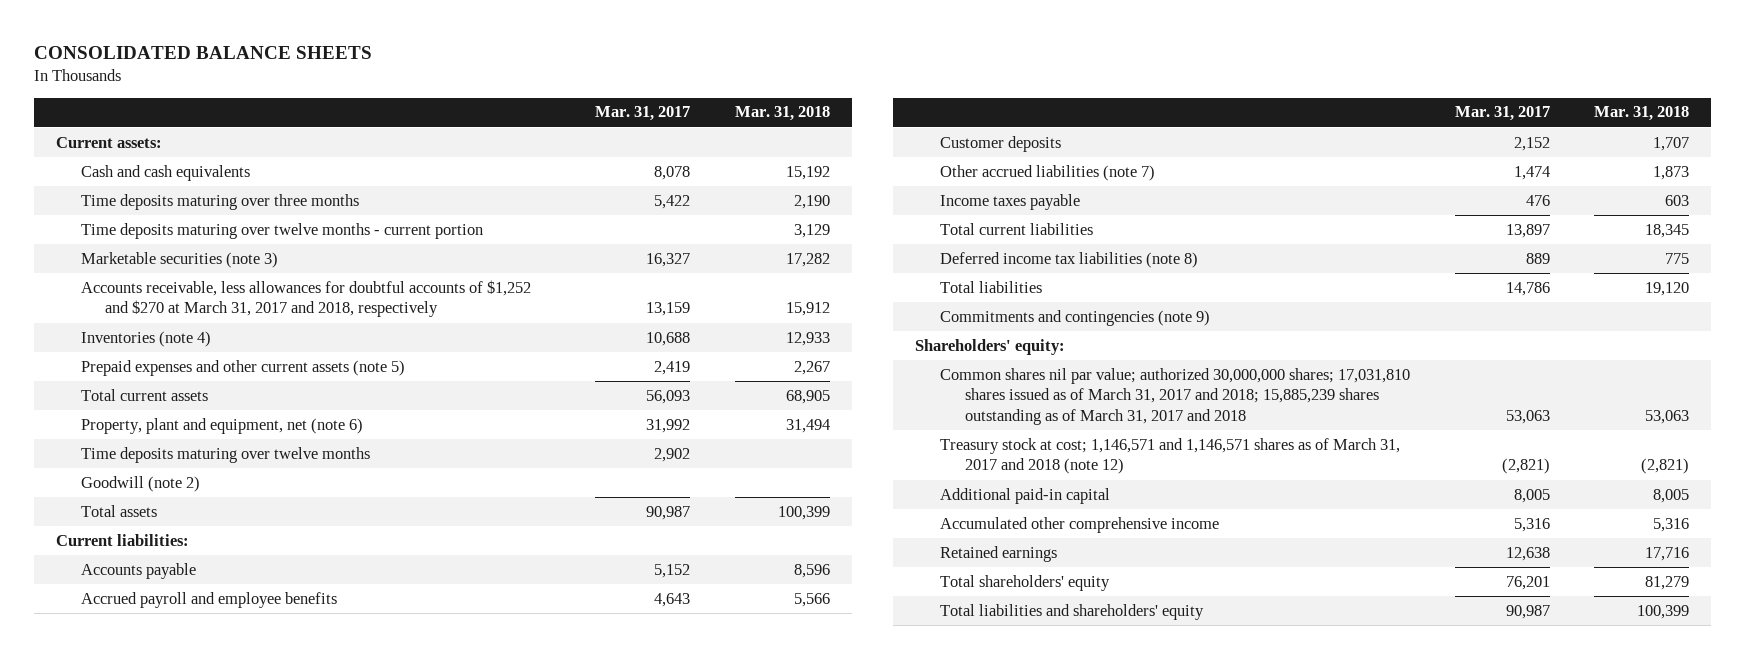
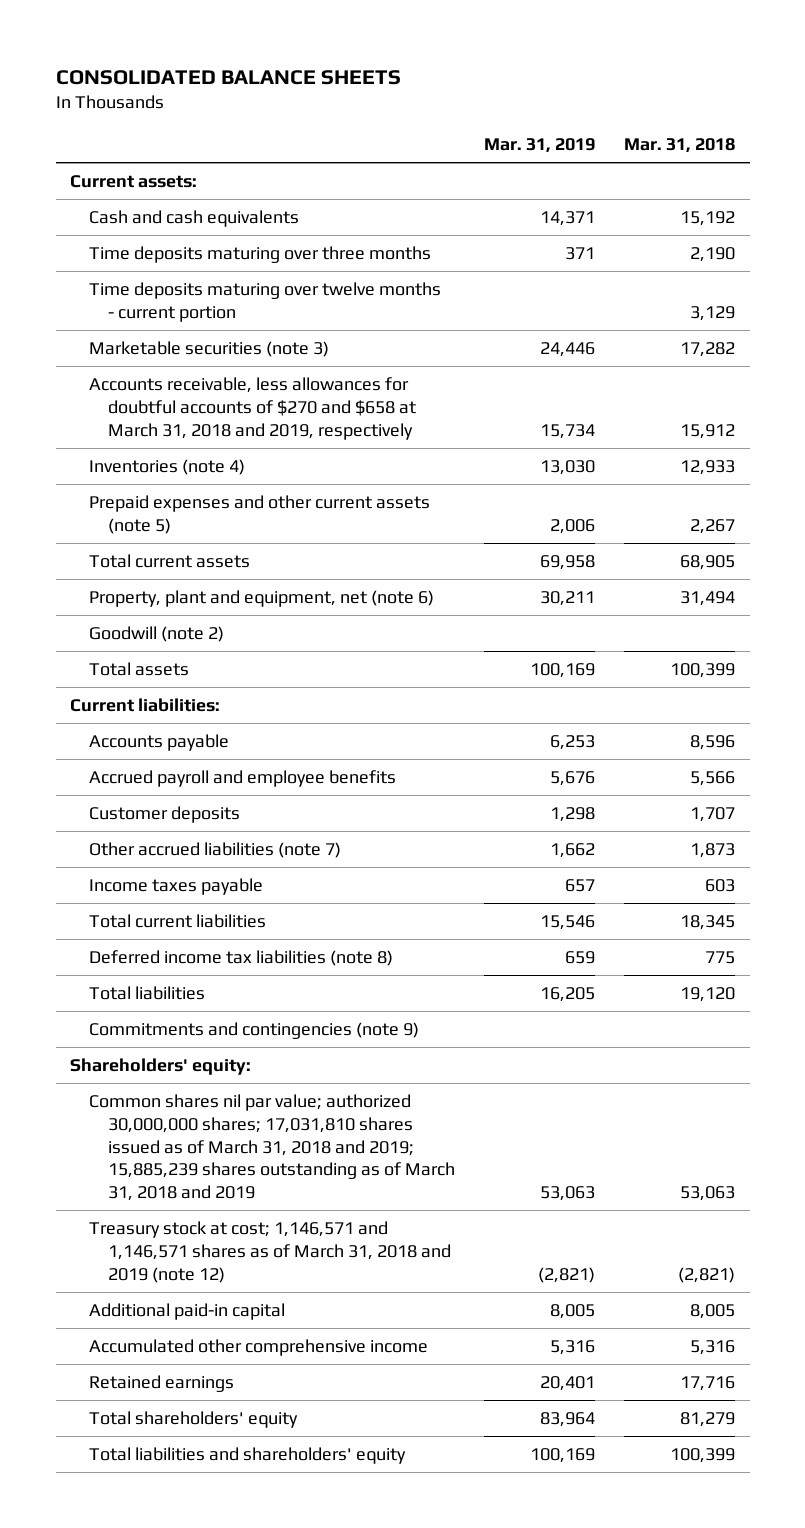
[595,106,691,122] Mar. 31, 2017 -> none
none -> [484,138,596,154] Mar. 31, 2019
[80,279,531,318] Accounts receivable, less allowances for doubtful accounts of $1,252 and $270 at March 31, 2017 and 2018, respectively -> [89,376,416,440] Accounts receivable, less allowances for doubtful accounts of $270 and $658 at March 31, 2018 and 2019, respectively
[80,446,370,463] Time deposits maturing over twelve months -> none
[940,367,1411,426] Common shares nil par value; authorized 30,000,000 shares; 17,031,810 shares issued as of March 31, 2017 and 2018; 15,885,239 shares outstanding as of March 31, 2017 and 2018 -> [89,1093,455,1202] Common shares nil par value; authorized 30,000,000 shares; 17,031,810 shares issued as of March 31, 2018 and 2019; 15,885,239 shares outstanding as of March 31, 2018 and 2019
[940,437,1401,475] Treasury stock at cost; 1,146,571 and 1,146,571 shares as of March 31, 2017 and 2018 (note 12) -> [89,1220,451,1283] Treasury stock at cost; 1,146,571 and 1,146,571 shares as of March 31, 2018 and 2019 (note 12)

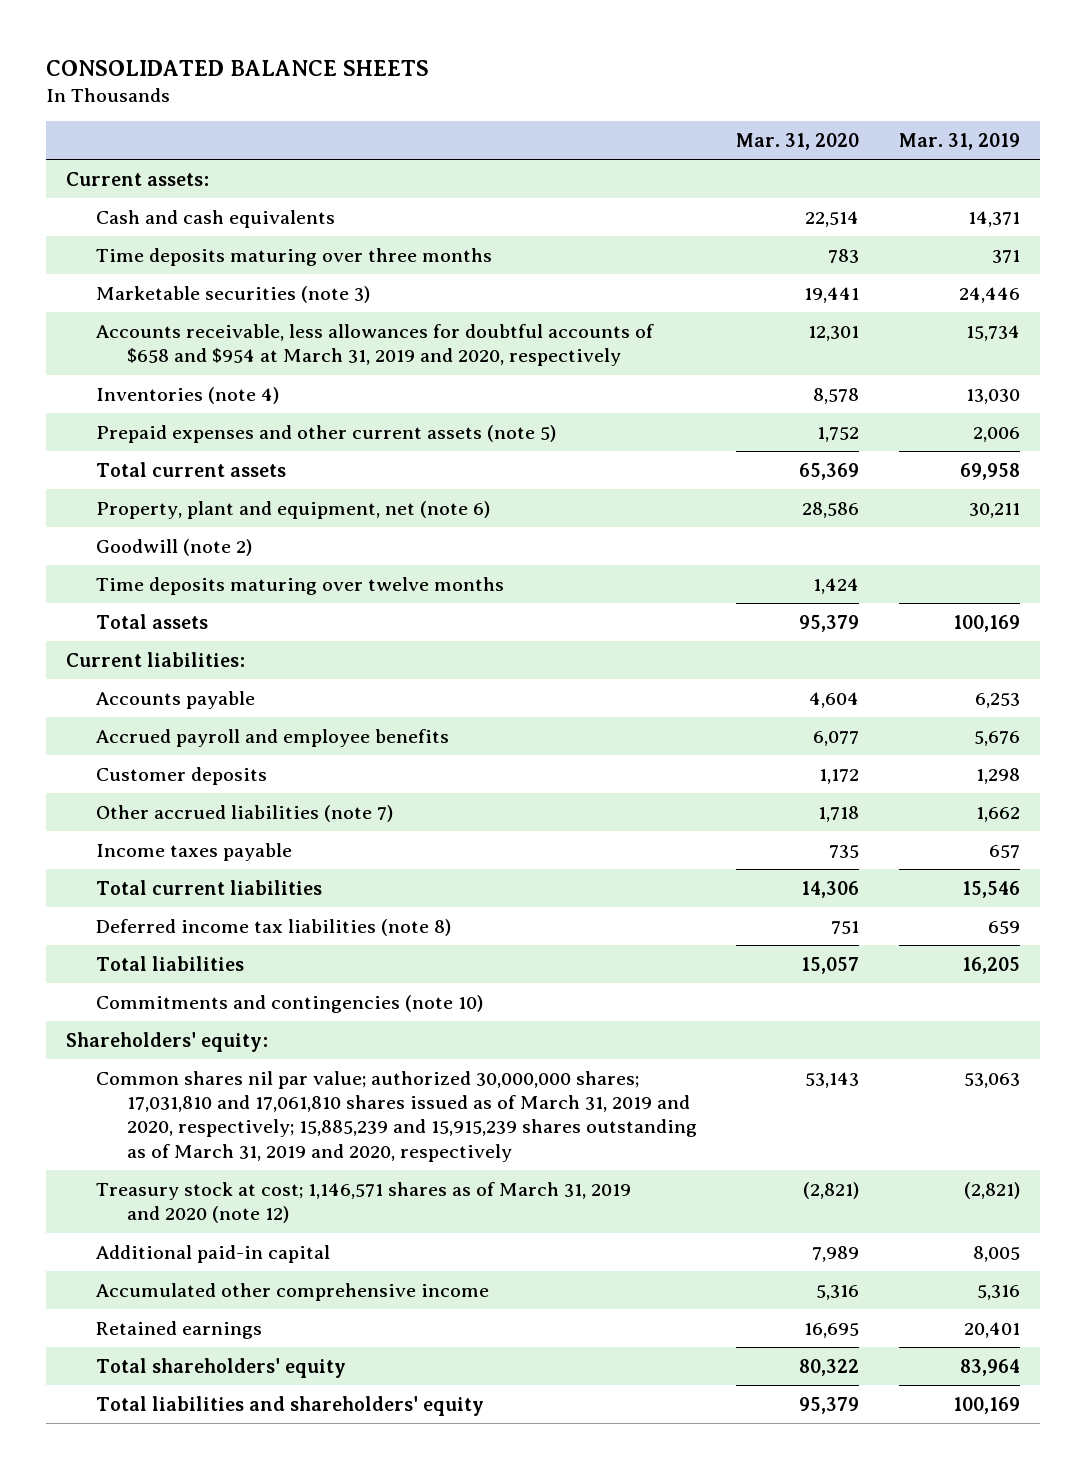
[624,138,736,154] Mar. 31, 2018 -> none
none -> [736,132,860,150] Mar. 31, 2020
[89,281,442,322] Time deposits maturing over twelve months - current portion -> none
[89,376,416,440] Accounts receivable, less allowances for doubtful accounts of $270 and $658 at March 31, 2018 and 2019, respectively -> [96,323,655,367] Accounts receivable, less allowances for doubtful accounts of $658 and $954 at March 31, 2019 and 2020, respectively
none -> [96,576,505,595] Time deposits maturing over twelve months
[89,1021,420,1039] Commitments and contingencies (note 9) -> [96,994,484,1013] Commitments and contingencies (note 10)
[89,1093,455,1202] Common shares nil par value; authorized 30,000,000 shares; 17,031,810 shares issued as of March 31, 2018 and 2019; 15,885,239 shares outstanding as of March 31, 2018 and 2019 -> [96,1070,697,1162] Common shares nil par value; authorized 30,000,000 shares; 17,031,810 and 17,061,810 shares issued as of March 31, 2019 and 2020, respectively; 15,885,239 and 15,915,239 shares outstanding as of March 31, 2019 and 2020, respectively
[89,1220,451,1283] Treasury stock at cost; 1,146,571 and 1,146,571 shares as of March 31, 2018 and 2019 (note 12) -> [96,1181,632,1224] Treasury stock at cost; 1,146,571 shares as of March 31, 2019 and 2020 (note 12)

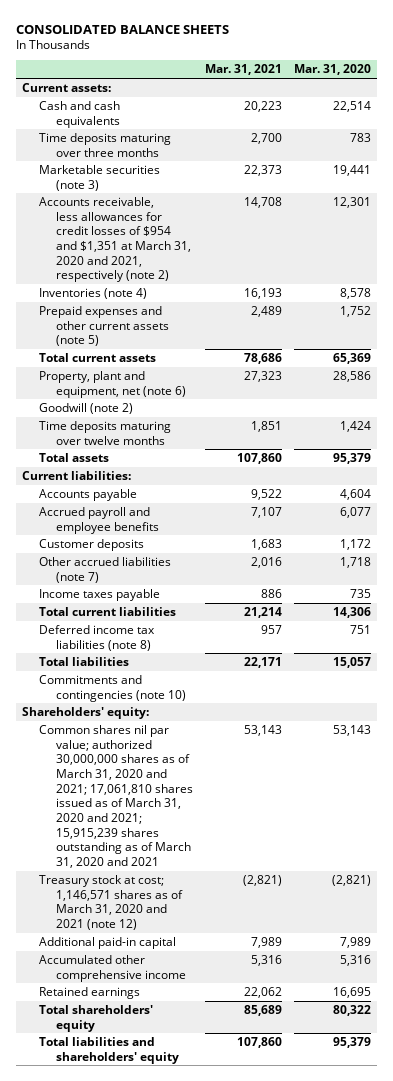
[898,132,1020,150] Mar. 31, 2019 -> none
none -> [204,64,282,76] Mar. 31, 2021
[96,323,655,367] Accounts receivable, less allowances for doubtful accounts of $658 and $954 at March 31, 2019 and 2020, respectively -> [38,196,191,283] Accounts receivable, less allowances for credit losses of $954 and $1,351 at March 31, 2020 and 2021, respectively (note 2)
[96,1070,697,1162] Common shares nil par value; authorized 30,000,000 shares; 17,031,810 and 17,061,810 shares issued as of March 31, 2019 and 2020, respectively; 15,885,239 and 15,915,239 shares outstanding as of March 31, 2019 and 2020, respectively -> [38,724,193,868] Common shares nil par value; authorized 30,000,000 shares as of March 31, 2020 and 2021; 17,061,810 shares issued as of March 31, 2020 and 2021; 15,915,239 shares outstanding as of March 31, 2020 and 2021
[96,1181,632,1224] Treasury stock at cost; 1,146,571 shares as of March 31, 2019 and 2020 (note 12) -> [38,874,183,930] Treasury stock at cost; 1,146,571 shares as of March 31, 2020 and 2021 (note 12)

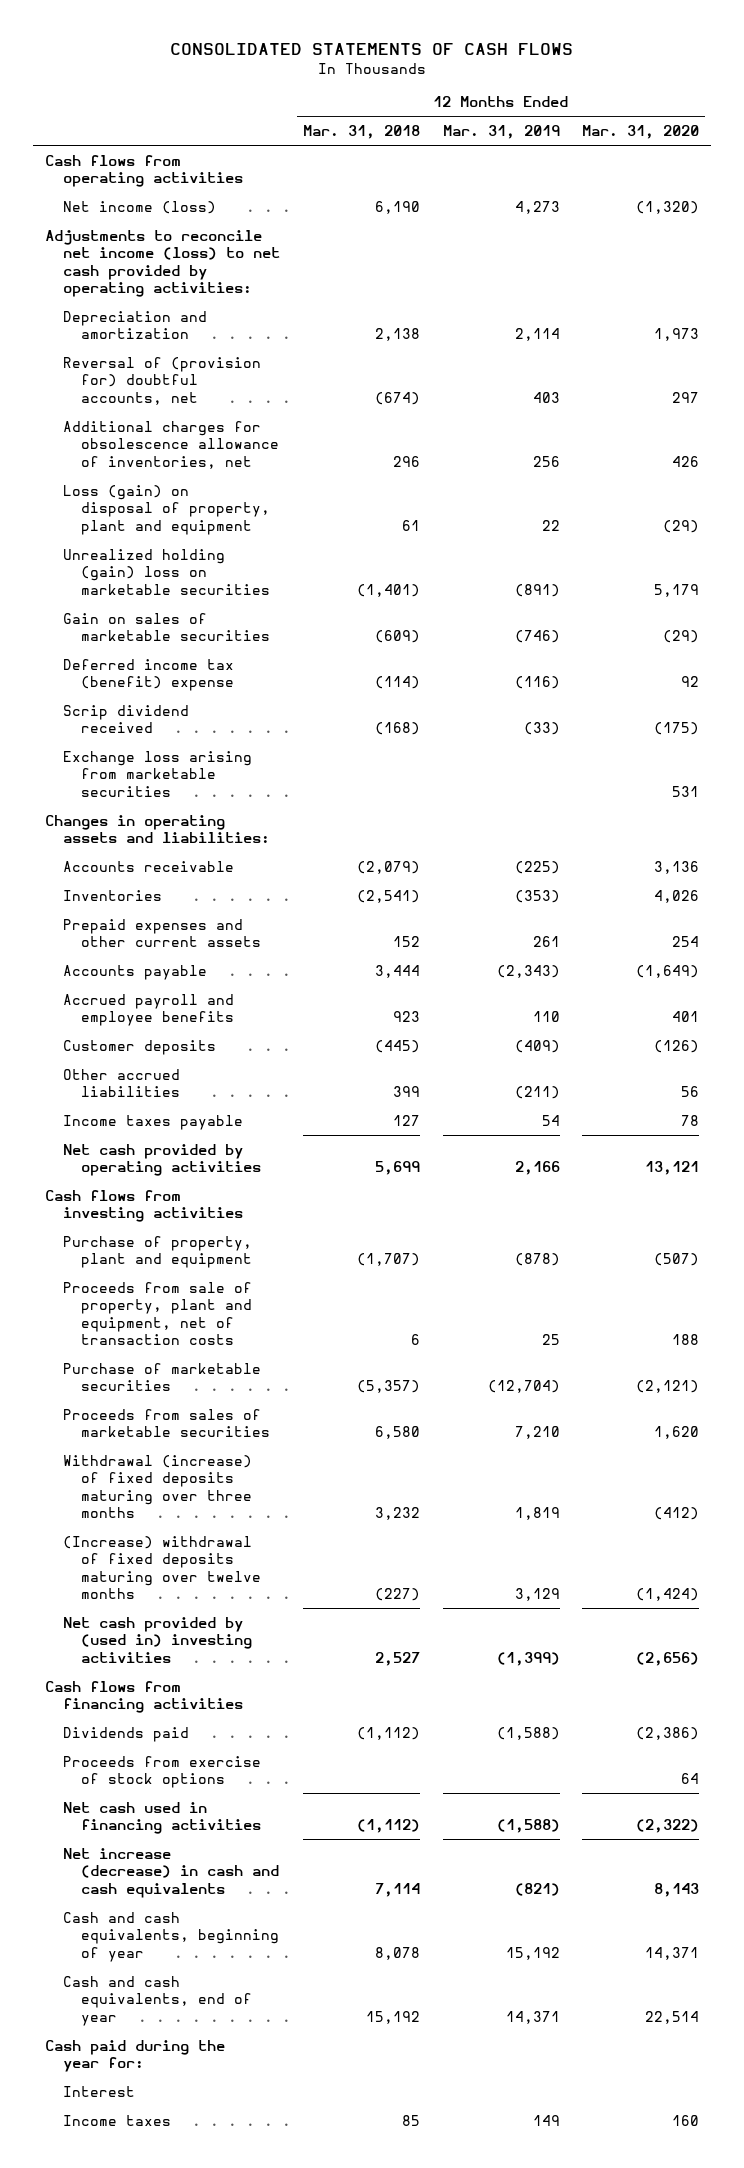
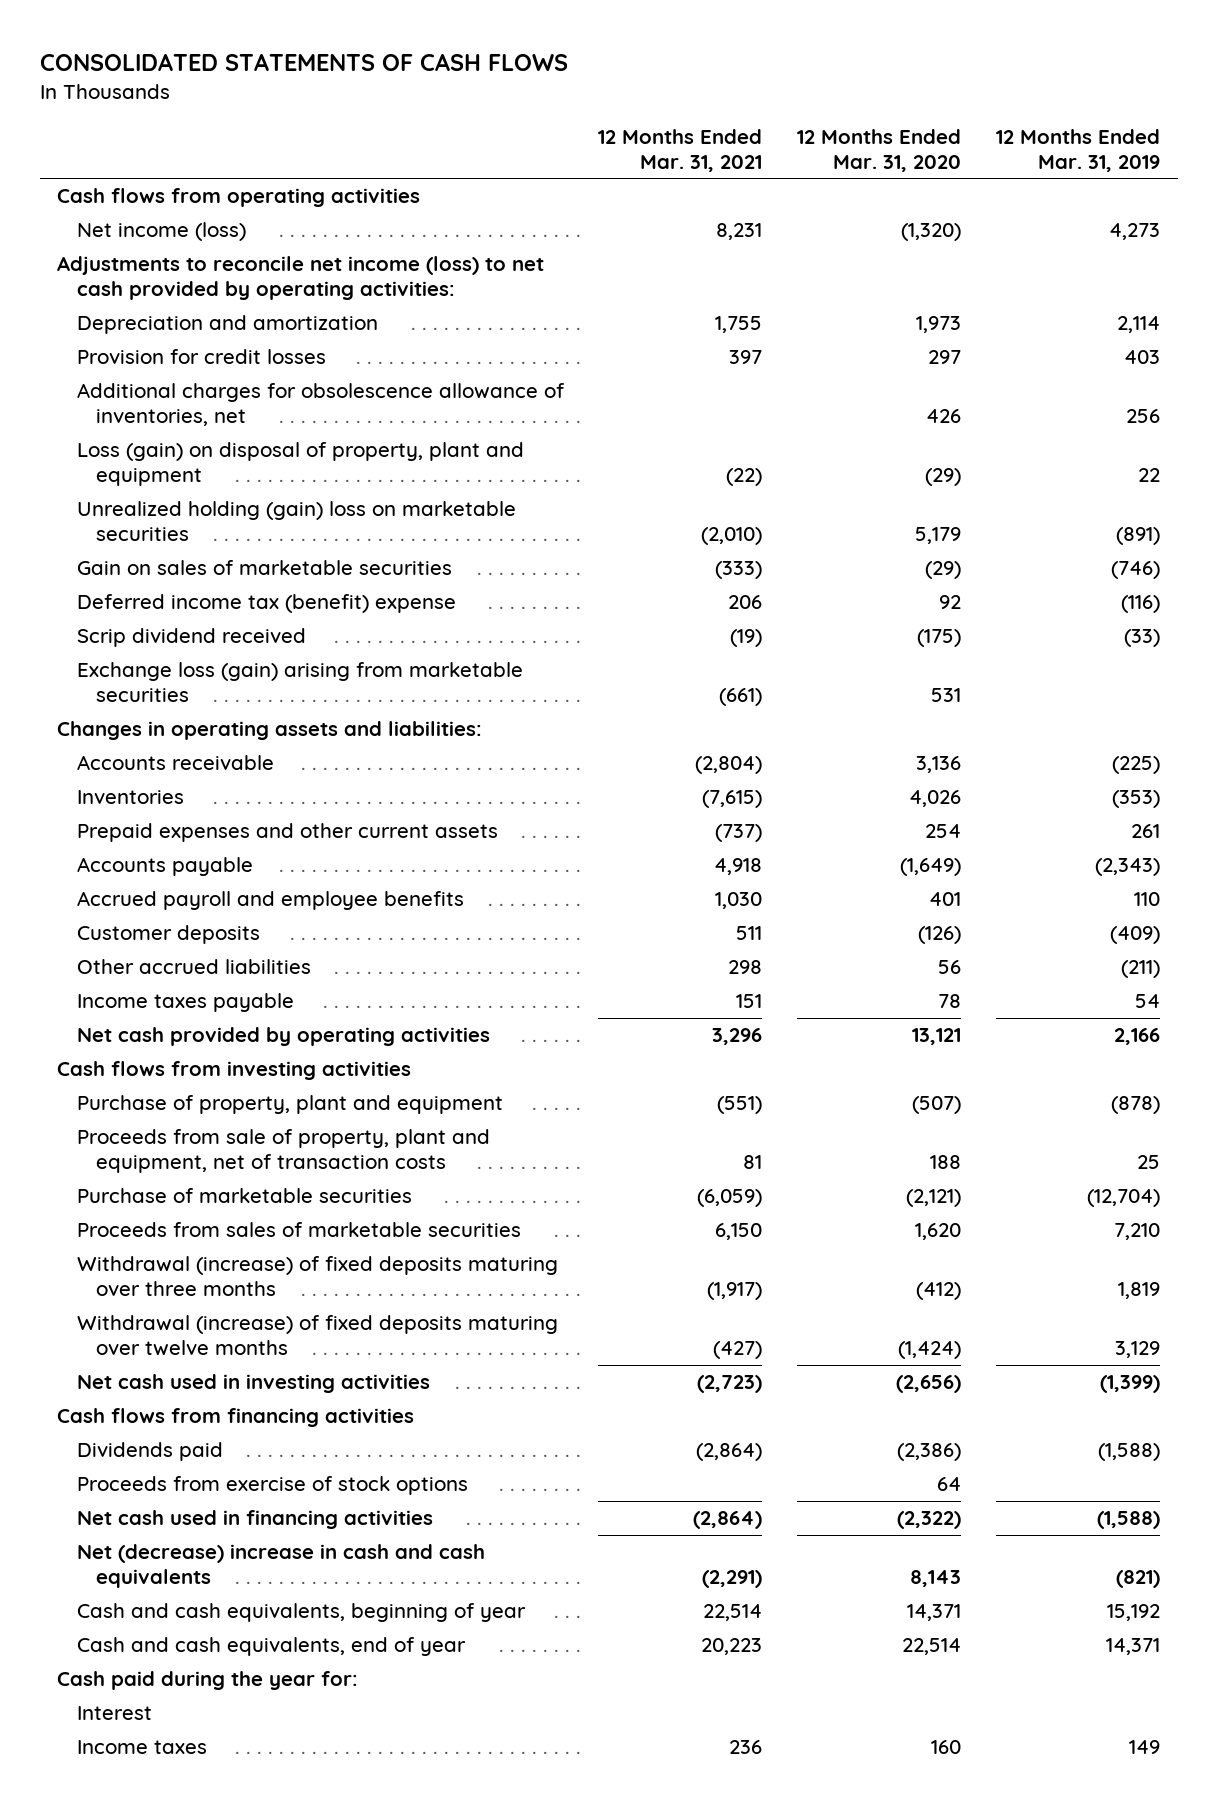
[302,125,420,140] Mar. 31, 2018 -> none
none -> [598,128,763,172] 12 Months Ended Mar. 31, 2021
[63,356,262,405] Reversal of (provision for) doubtful accounts, net -> [76,349,326,365] Provision for credit losses
[63,750,253,797] Exchange loss arising from marketable securities -> [76,662,523,703] Exchange loss (gain) arising from marketable securities
[63,1535,262,1600] (Increase) withdrawal of fixed deposits maturing over twelve months -> [76,1315,558,1357] Withdrawal (increase) of fixed deposits maturing over twelve months
[63,1616,253,1663] Net cash provided by (used in) investing activities -> [76,1374,430,1394] Net cash used in investing activities
[63,1847,280,1898] Net increase (decrease) in cash and cash equivalents -> [76,1544,485,1589] Net (decrease) increase in cash and cash equivalents

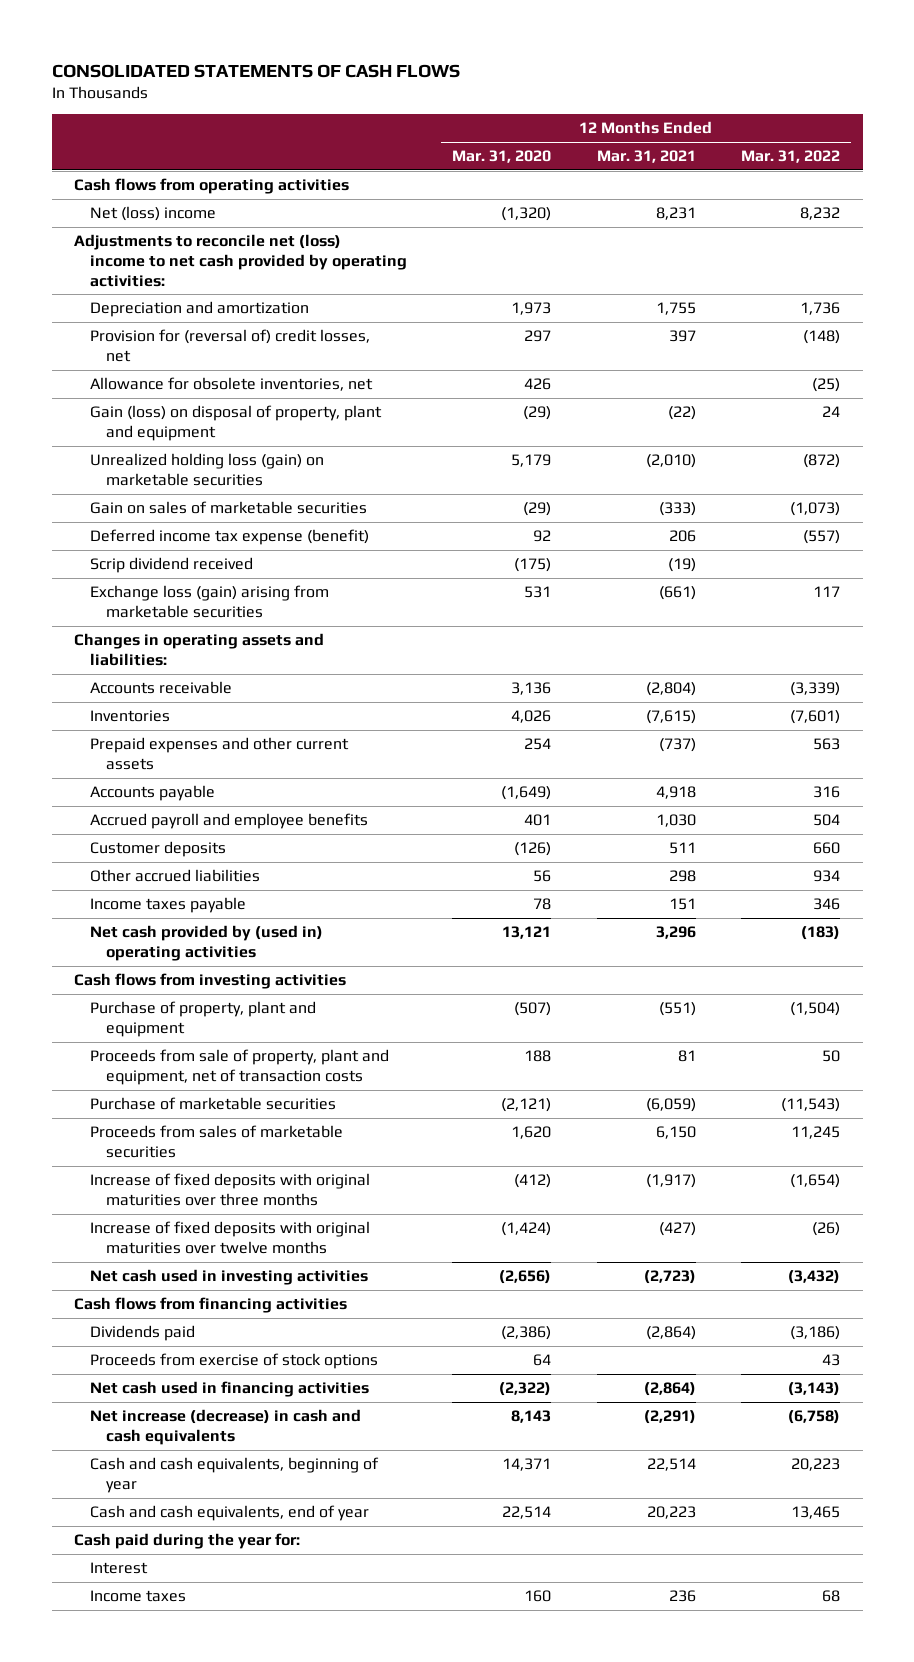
[996,128,1161,172] 12 Months Ended Mar. 31, 2019 -> none
none -> [740,150,840,164] Mar. 31, 2022
[76,222,246,242] Net income (loss) -> [90,206,217,222] Net (loss) income
[57,256,545,301] Adjustments to reconcile net income (loss) to net cash provided by operating activities: -> [74,234,408,287] Adjustments to reconcile net (loss) income to net cash provided by operating activities:
[76,349,326,365] Provision for credit losses -> [90,329,371,362] Provision for (reversal of) credit losses, net
[76,383,565,427] Additional charges for obsolescence allowance of inventories, net -> [90,377,374,392] Allowance for obsolete inventories, net
[76,442,524,487] Loss (gain) on disposal of property, plant and equipment -> [90,405,383,441] Gain (loss) on disposal of property, plant and equipment
[76,501,516,542] Unrealized holding (gain) loss on marketable securities -> [90,453,325,486] Unrealized holding loss (gain) on marketable securities
[76,594,456,614] Deferred income tax (benefit) expense -> [90,529,370,546] Deferred income tax expense (benefit)
[76,1027,490,1047] Net cash provided by operating activities -> [90,925,324,961] Net cash provided by (used in) operating activities
[76,1256,558,1297] Withdrawal (increase) of fixed deposits maturing over three months -> [90,1173,371,1206] Increase of fixed deposits with original maturities over three months
[76,1315,558,1357] Withdrawal (increase) of fixed deposits maturing over twelve months -> [90,1221,371,1254] Increase of fixed deposits with original maturities over twelve months
[76,1544,485,1589] Net (decrease) increase in cash and cash equivalents -> [90,1409,362,1445] Net increase (decrease) in cash and cash equivalents

